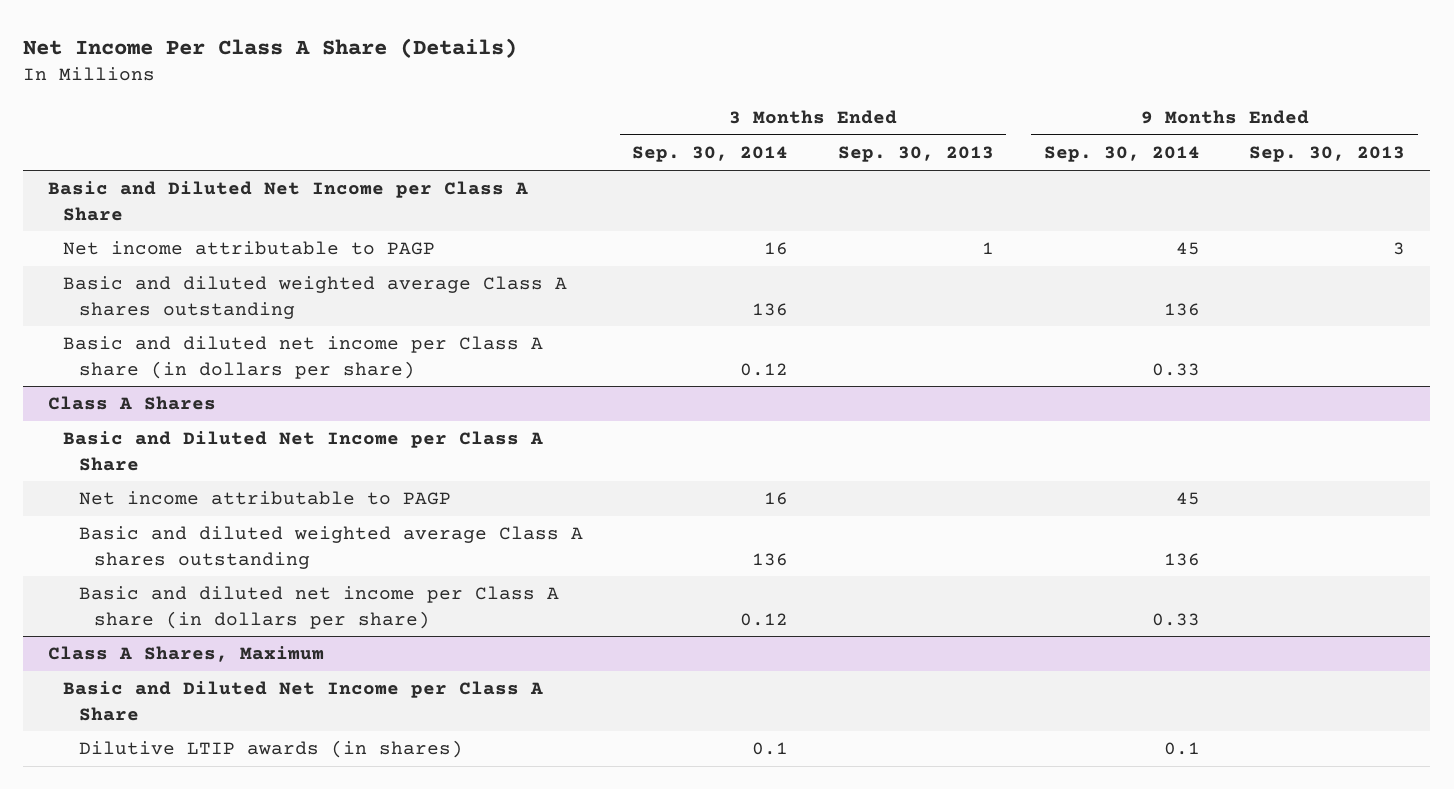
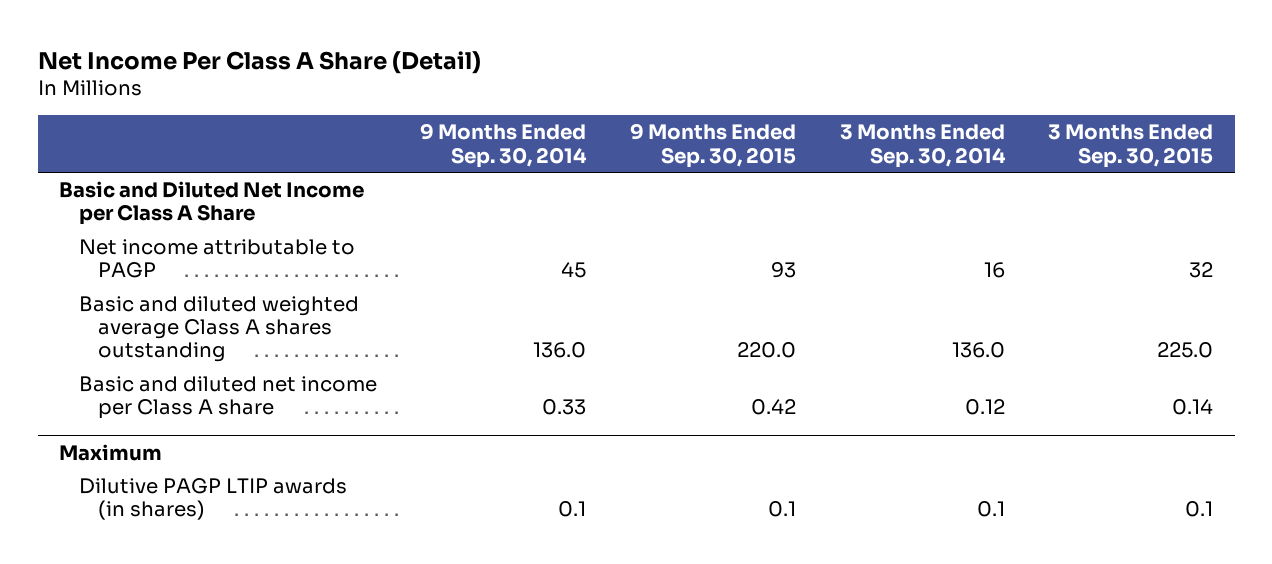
[23,37,518,58] Net Income Per Class A Share (Details) -> [37,50,481,74] Net Income Per Class A Share (Detail)
[837,146,994,163] Sep. 30, 2013 -> none
[1249,146,1406,163] Sep. 30, 2013 -> none
none -> [629,123,796,168] 9 Months Ended Sep. 30, 2015
none -> [1048,124,1214,168] 3 Months Ended Sep. 30, 2015
[48,396,217,411] Class A Shares -> none
[63,431,544,471] Basic and Diluted Net Income per Class A Share -> none
[78,491,451,506] Net income attributable to PAGP -> none
[78,526,583,569] Basic and diluted weighted average Class A shares outstanding -> none
[78,586,559,629] Basic and diluted net income per Class A share (in dollars per share) -> none
[48,646,325,663] Class A Shares, Maximum -> none
[63,681,544,721] Basic and Diluted Net Income per Class A Share -> none
[752,302,789,316] 136 -> [951,342,1005,359] 136.0
[1163,302,1200,316] 136 -> [533,342,587,359] 136.0
[63,336,544,379] Basic and diluted net income per Class A share (in dollars per share) -> [78,376,377,420] Basic and diluted net income per Class A share
none -> [59,443,163,461] Maximum
[78,740,463,759] Dilutive LTIP awards (in shares) -> [78,478,347,521] Dilutive PAGP LTIP awards (in shares)

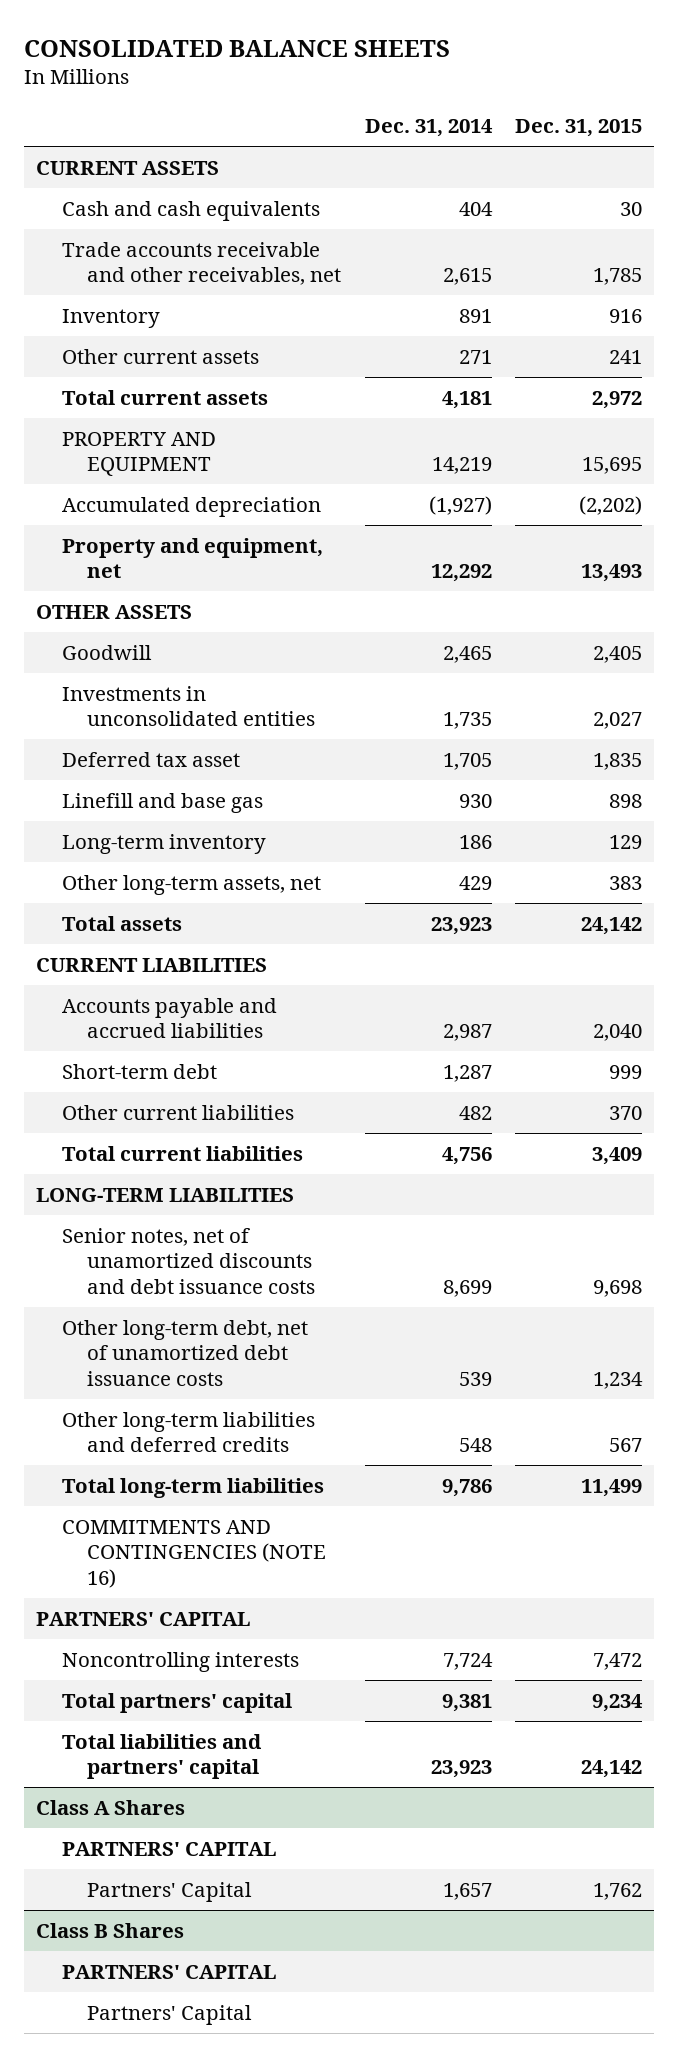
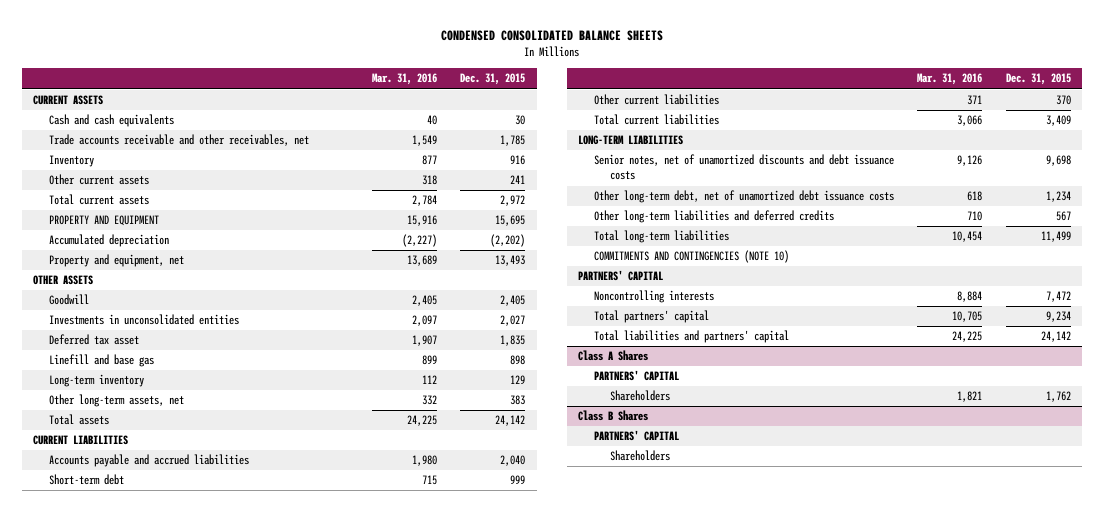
[24,39,451,57] CONSOLIDATED BALANCE SHEETS -> [440,30,663,42] CONDENSED CONSOLIDATED BALANCE SHEETS
[364,119,493,138] Dec. 31, 2014 -> none
none -> [372,73,438,86] Mar. 31, 2016
[61,1520,327,1588] COMMITMENTS AND CONTINGENCIES (NOTE 16) -> [594,250,790,264] COMMITMENTS AND CONTINGENCIES (NOTE 10)
[87,1882,253,1903] Partners' Capital -> [609,390,670,402] Shareholders
[87,2005,253,2026] Partners' Capital -> none
none -> [609,450,670,462] Shareholders

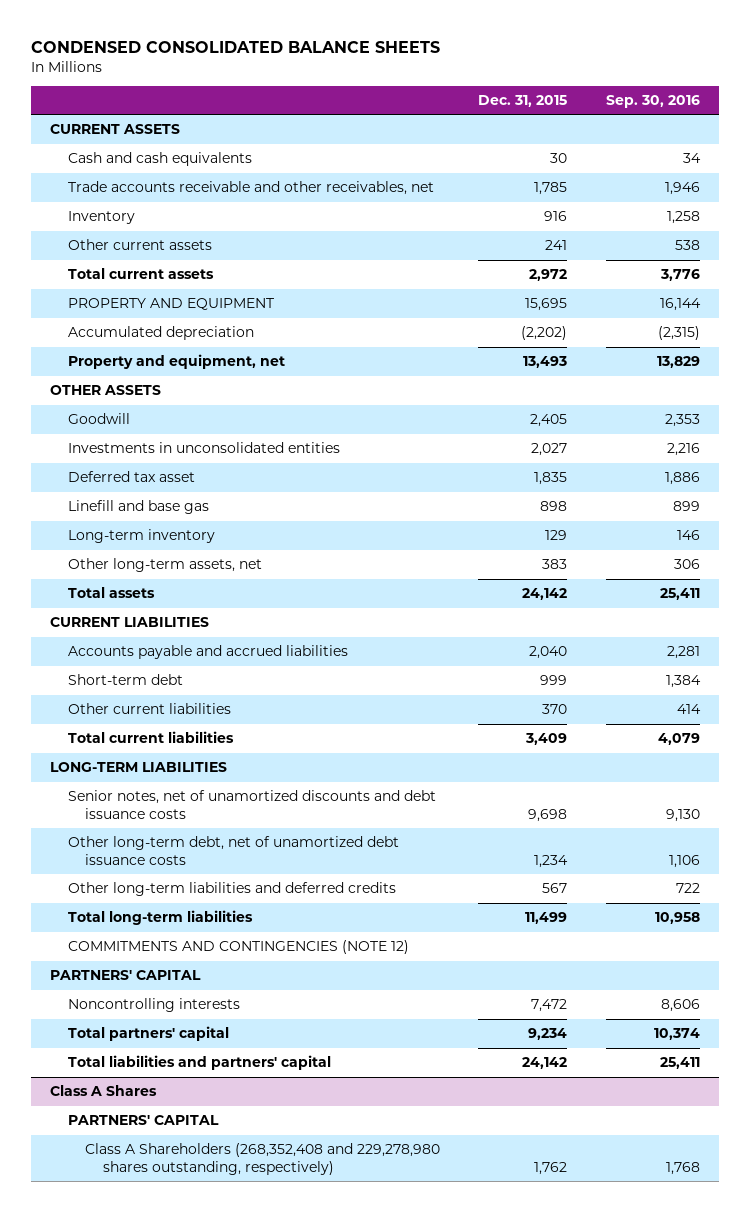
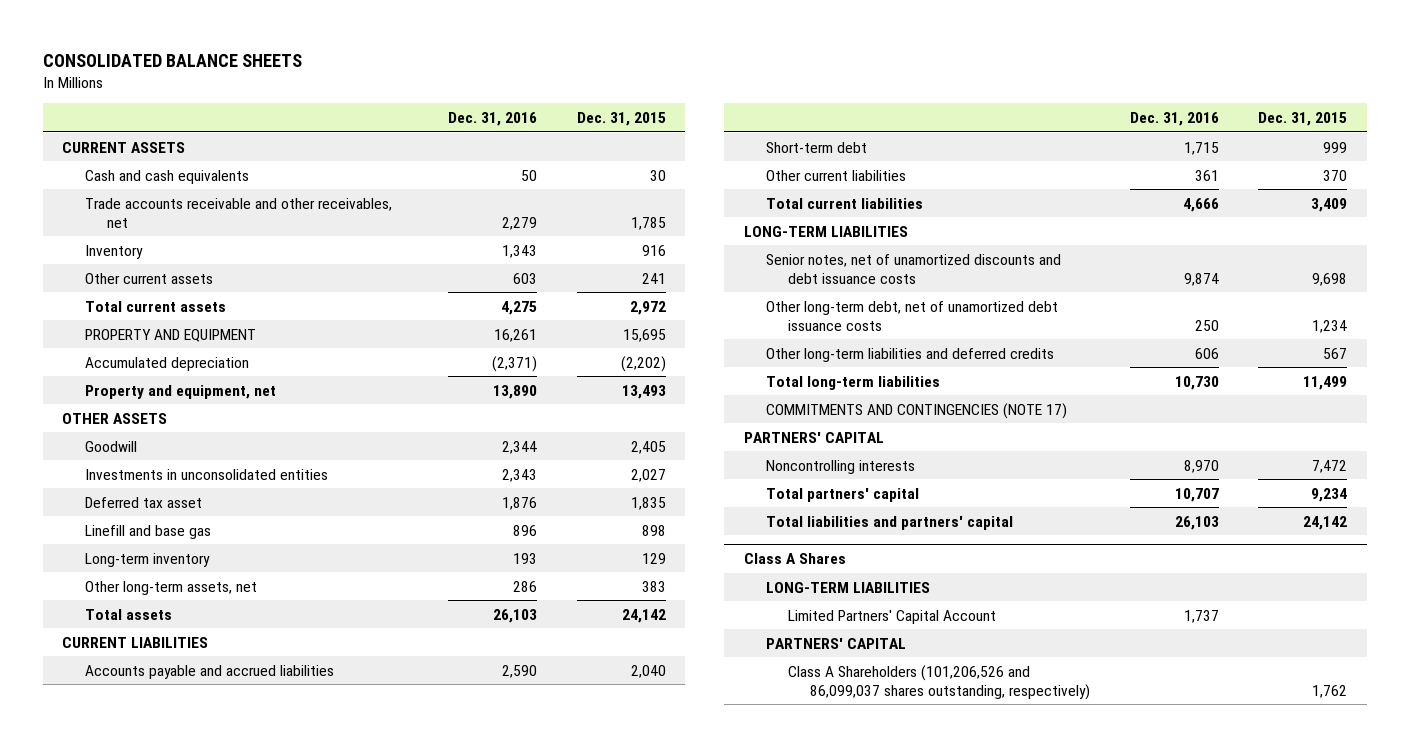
[30,40,440,53] CONDENSED CONSOLIDATED BALANCE SHEETS -> [42,53,302,67] CONSOLIDATED BALANCE SHEETS
[605,95,700,109] Sep. 30, 2016 -> none
none -> [448,111,538,126] Dec. 31, 2016
[67,940,409,955] COMMITMENTS AND CONTINGENCIES (NOTE 12) -> [766,402,1068,419] COMMITMENTS AND CONTINGENCIES (NOTE 17)
none -> [766,581,931,593] LONG-TERM LIABILITIES
none -> [788,609,997,624] Limited Partners' Capital Account
[85,1143,441,1175] Class A Shareholders (268,352,408 and 229,278,980 shares outstanding, respectively) -> [788,664,1091,700] Class A Shareholders (101,206,526 and 86,099,037 shares outstanding, respectively)

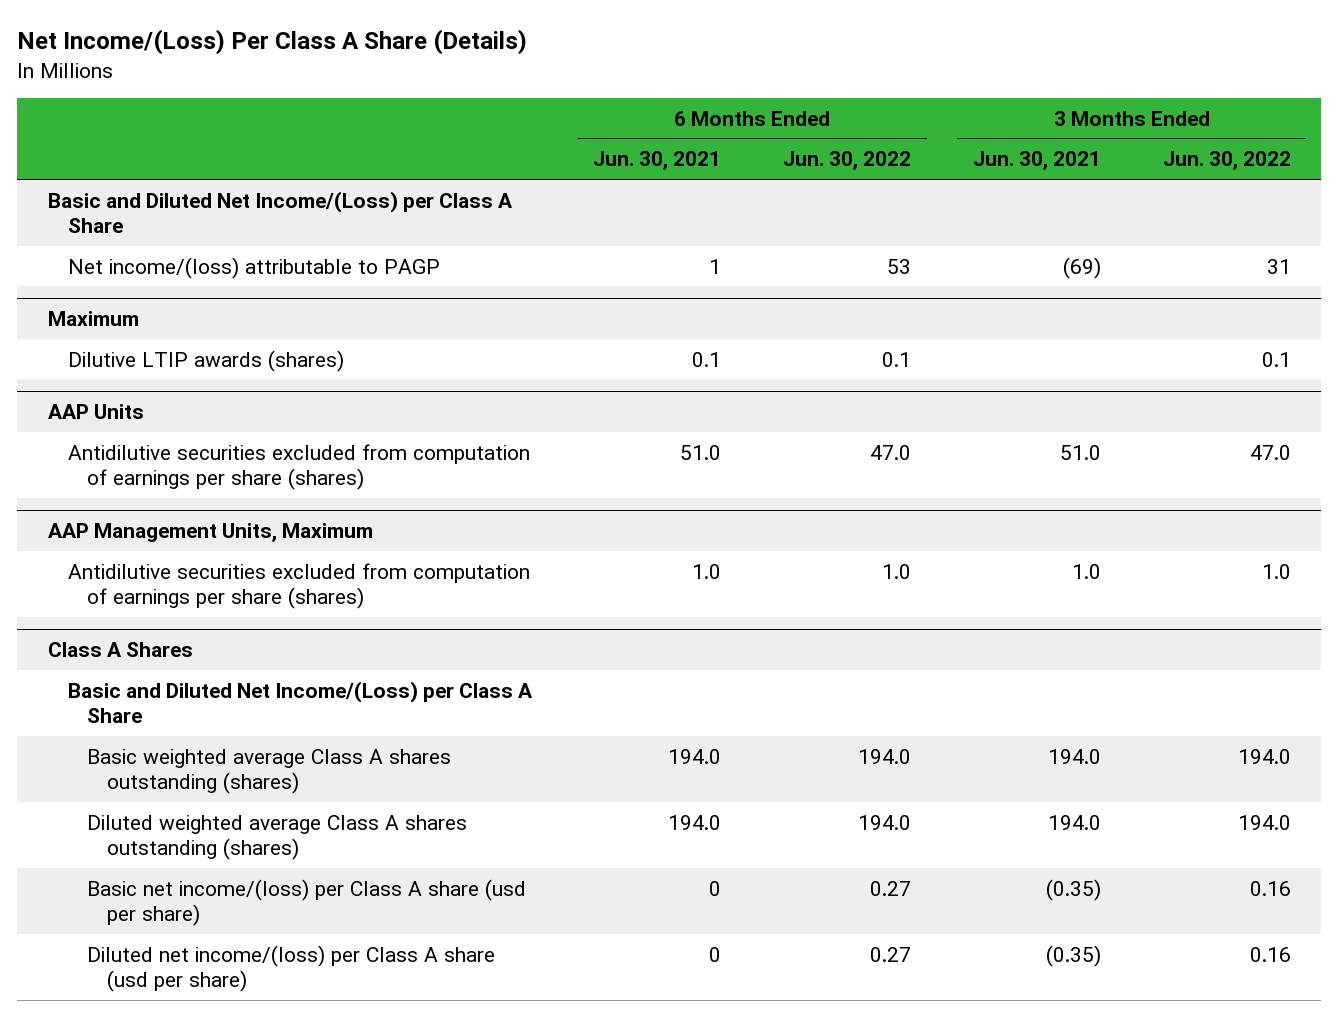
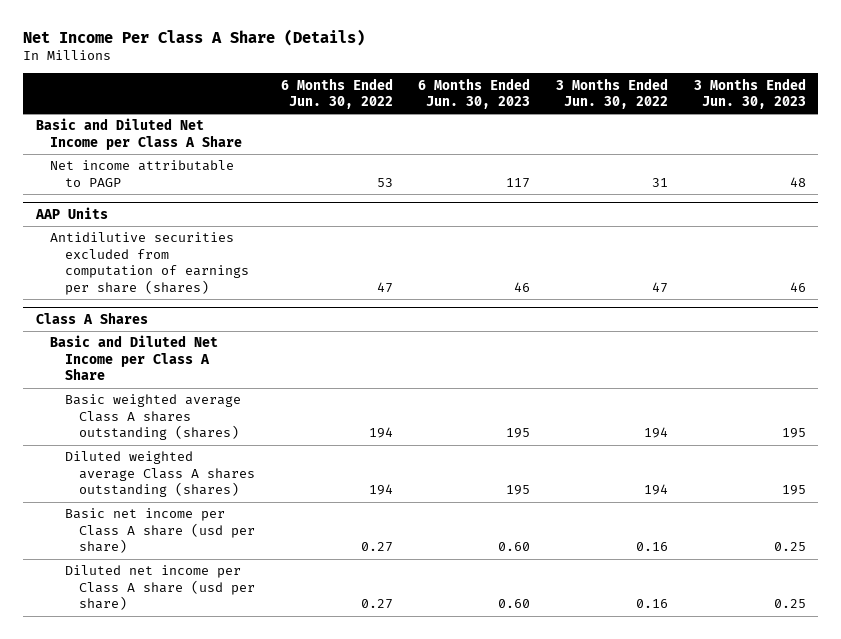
[17,29,528,56] Net Income/(Loss) Per Class A Share (Details) -> [22,28,365,46] Net Income Per Class A Share (Details)
[593,151,722,171] Jun. 30, 2021 -> none
[972,151,1101,171] Jun. 30, 2021 -> none
none -> [418,77,531,110] 6 Months Ended Jun. 30, 2023
none -> [693,77,806,110] 3 Months Ended Jun. 30, 2023
[47,311,139,327] Maximum -> none
[67,349,344,372] Dilutive LTIP awards (shares) -> none
[47,190,513,233] Basic and Diluted Net Income/(Loss) per Class A Share -> [35,118,243,150] Basic and Diluted Net Income per Class A Share
[67,256,440,279] Net income/(loss) attributable to PAGP -> [50,160,235,187] Net income attributable to PAGP
[47,523,373,543] AAP Management Units, Maximum -> none
[67,562,530,609] Antidilutive securities excluded from computation of earnings per share (shares) -> none
[870,444,912,460] 47.0 -> [376,281,393,293] 47
[1249,444,1291,460] 47.0 -> [652,281,669,293] 47
[67,680,533,723] Basic and Diluted Net Income/(Loss) per Class A Share -> [50,335,219,381] Basic and Diluted Net Income per Class A Share
[858,748,912,764] 194.0 -> [368,427,393,439] 194
[1237,748,1291,764] 194.0 -> [644,427,669,439] 194
[858,814,912,830] 194.0 -> [368,484,393,496] 194
[1237,814,1291,830] 194.0 -> [644,484,669,496] 194
[87,878,527,926] Basic net income/(loss) per Class A share (usd per share) -> [64,508,256,554] Basic net income per Class A share (usd per share)
[87,944,496,992] Diluted net income/(loss) per Class A share (usd per share) -> [64,565,256,611] Diluted net income per Class A share (usd per share)

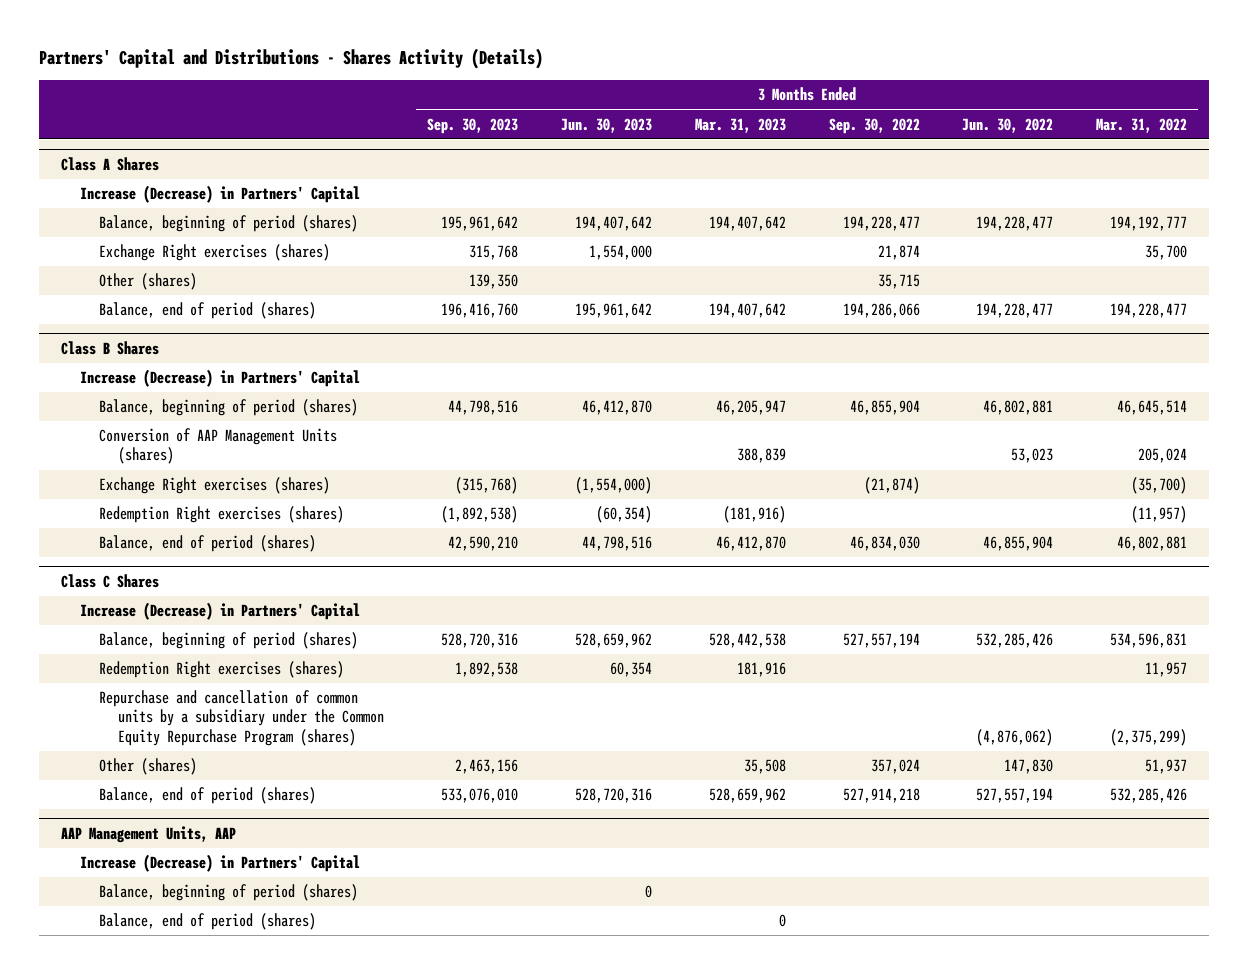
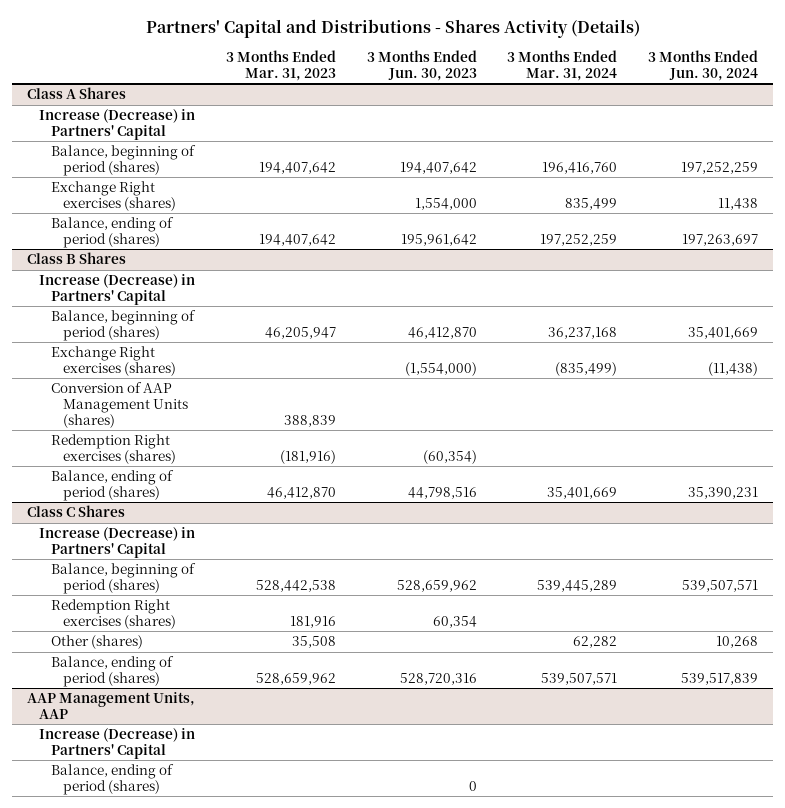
[426,117,518,134] Sep. 30, 2023 -> none
[828,117,920,134] Sep. 30, 2022 -> none
[962,117,1054,133] Jun. 30, 2022 -> none
[1096,117,1188,133] Mar. 31, 2022 -> none
none -> [507,50,618,82] 3 Months Ended Mar. 31, 2024
none -> [647,50,758,82] 3 Months Ended Jun. 30, 2024
[98,273,197,291] Other (shares) -> none
[98,302,316,320] Balance, end of period (shares) -> [50,217,174,249] Balance, ending of period (shares)
[98,428,337,465] Conversion of AAP Management Units (shares) -> [50,382,188,429] Conversion of AAP Management Units (shares)
[98,535,316,553] Balance, end of period (shares) -> [50,470,174,502] Balance, ending of period (shares)
[98,690,384,746] Repurchase and cancellation of common units by a subsidiary under the Common Equity Repurchase Program (shares) -> none
[98,787,316,805] Balance, end of period (shares) -> [50,656,174,688] Balance, ending of period (shares)
[98,913,316,931] Balance, end of period (shares) -> none
[98,884,358,902] Balance, beginning of period (shares) -> [50,764,174,796] Balance, ending of period (shares)

